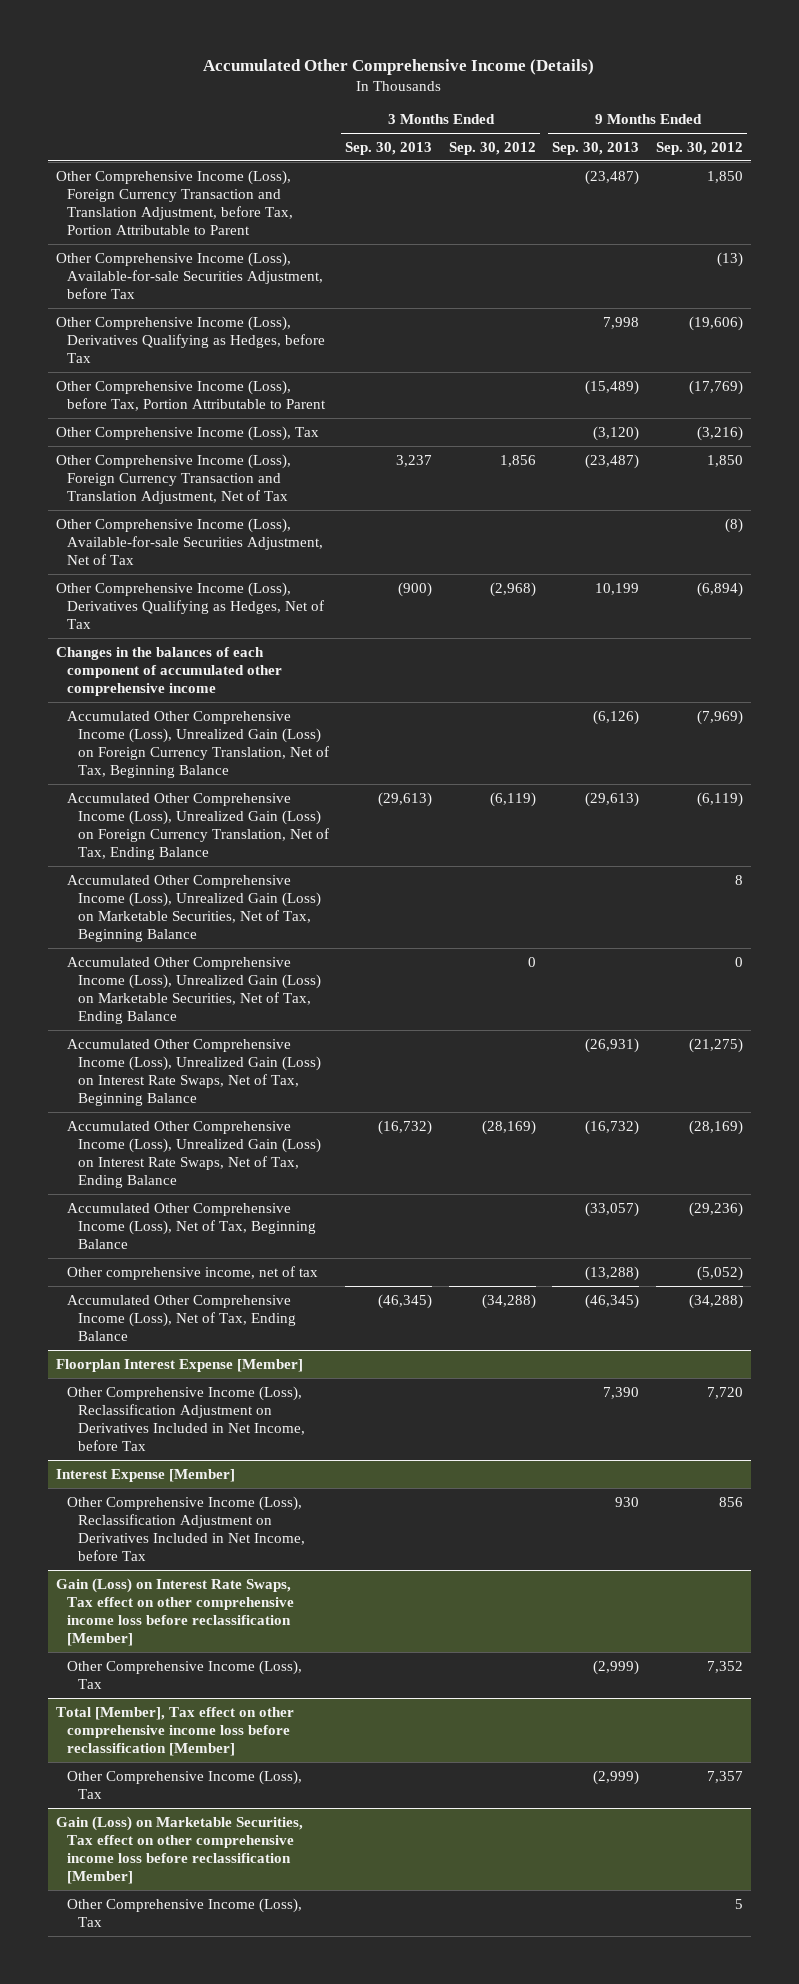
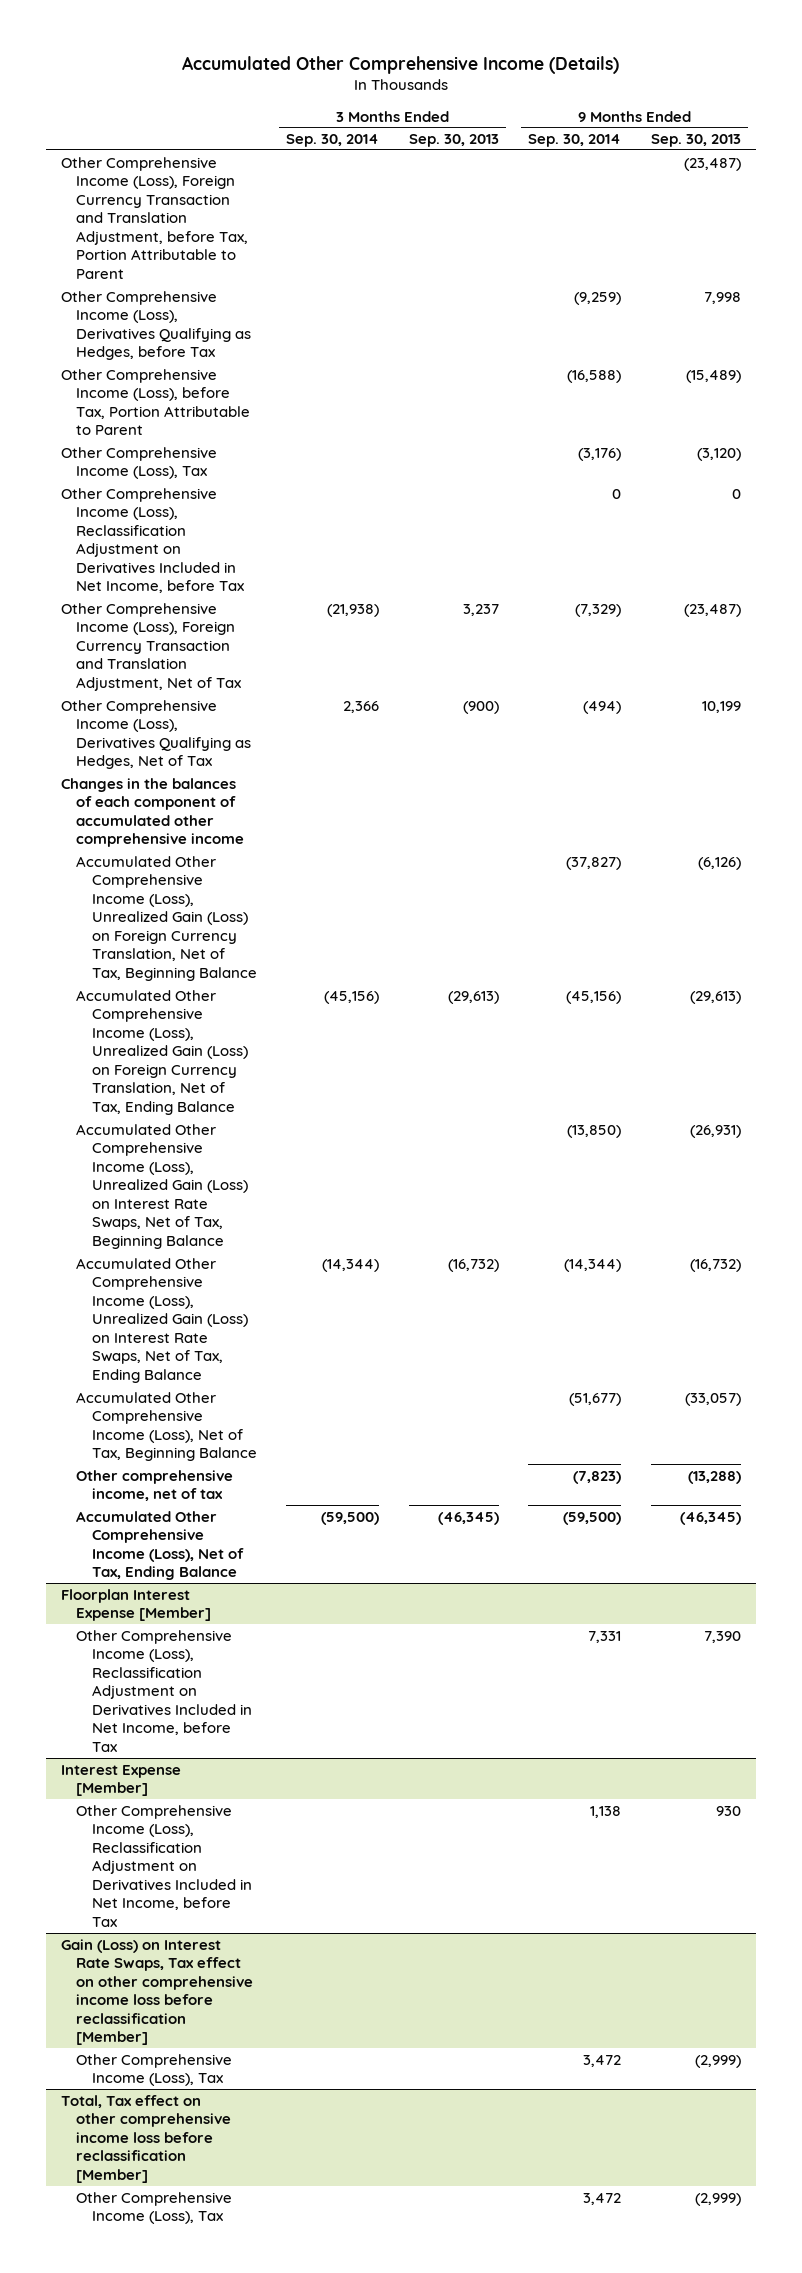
[448,141,536,155] Sep. 30, 2012 -> none
[655,141,743,155] Sep. 30, 2012 -> none
none -> [286,134,380,148] Sep. 30, 2014
none -> [528,134,622,148] Sep. 30, 2014
[55,251,323,299] Other Comprehensive Income (Loss), Available-for-sale Securities Adjustment, before Tax -> none
none -> [61,487,245,594] Other Comprehensive Income (Loss), Reclassification Adjustment on Derivatives Included in Net Income, before Tax
[55,517,323,565] Other Comprehensive Income (Loss), Available-for-sale Securities Adjustment, Net of Tax -> none
[66,874,321,943] Accumulated Other Comprehensive Income (Loss), Unrealized Gain (Loss) on Marketable Securities, Net of Tax, Beginning Balance -> none
[66,956,321,1025] Accumulated Other Comprehensive Income (Loss), Unrealized Gain (Loss) on Marketable Securities, Net of Tax, Ending Balance -> none
[55,1706,294,1756] Total [Member], Tax effect on other comprehensive income loss before reclassification [Member] -> [61,2094,232,2183] Total, Tax effect on other comprehensive income loss before reclassification [Member]
[55,1815,303,1885] Gain (Loss) on Marketable Securities, Tax effect on other comprehensive income loss before reclassification [Member] -> none
[66,1897,302,1927] Other Comprehensive Income (Loss), Tax -> none

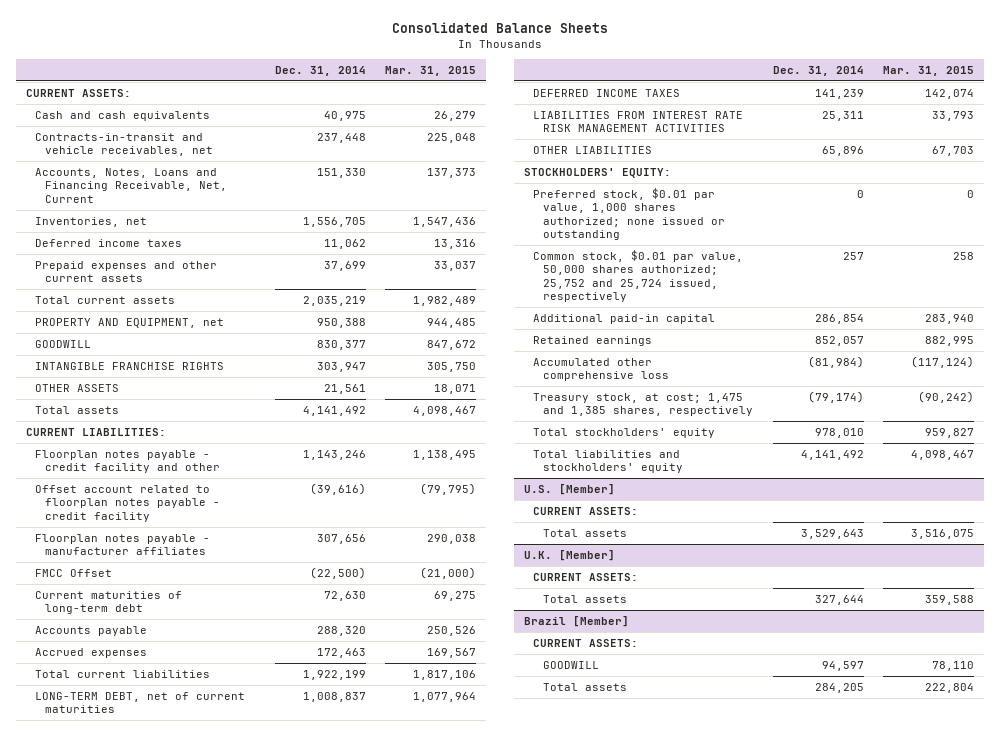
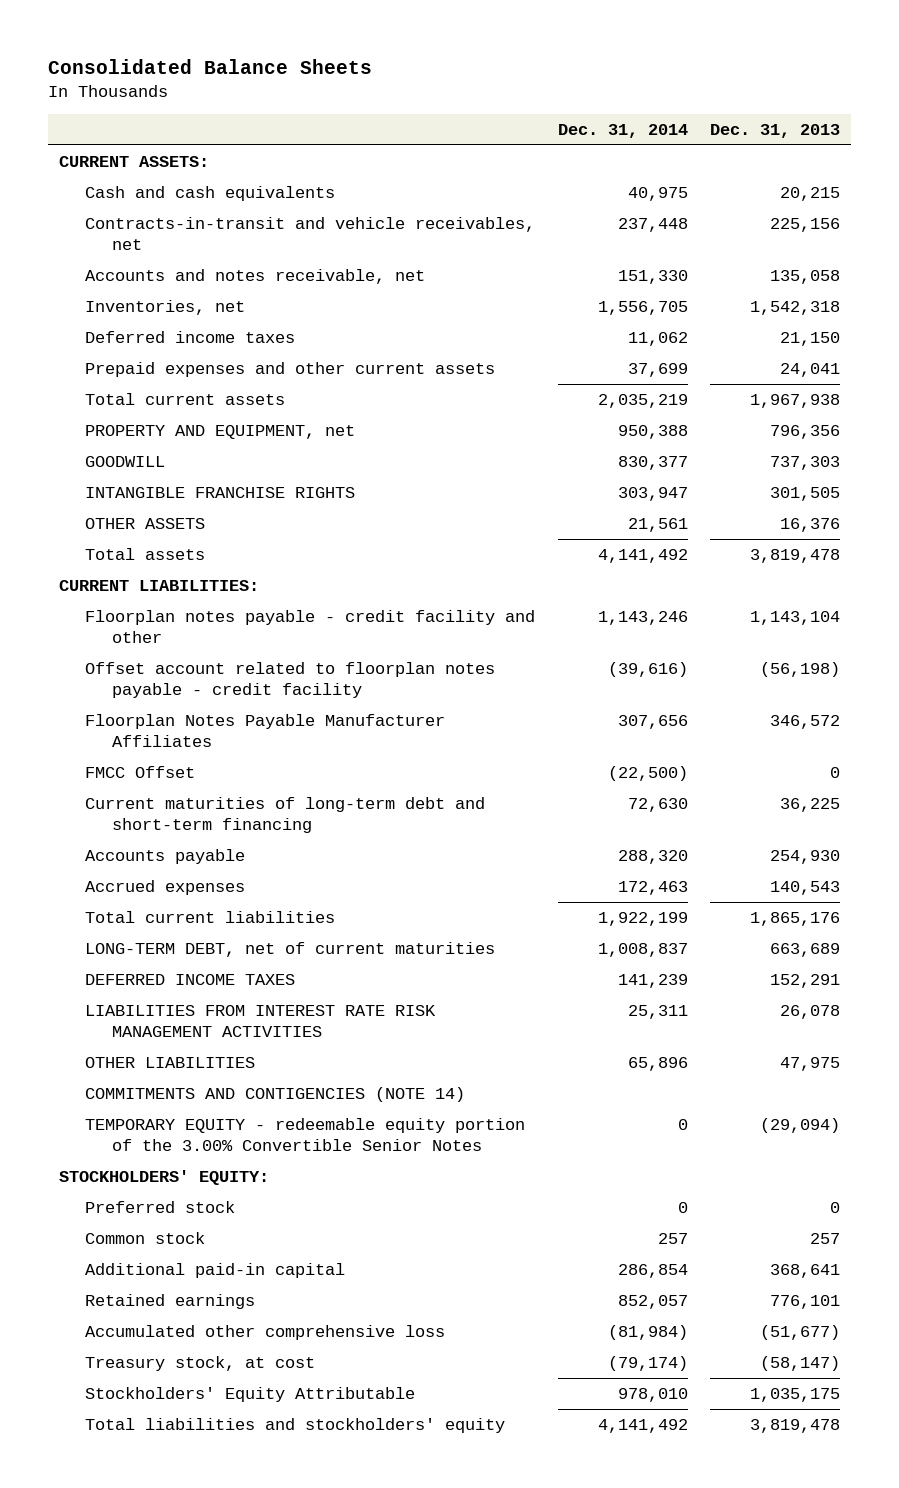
[385,65,477,76] Mar. 31, 2015 -> none
none -> [709,124,840,139] Dec. 31, 2013
[35,167,227,203] Accounts, Notes, Loans and Financing Receivable, Net, Current -> [85,268,426,284] Accounts and notes receivable, net
[35,533,211,556] Floorplan notes payable - manufacturer affiliates -> [85,713,446,747] Floorplan Notes Payable Manufacturer Affiliates
[35,590,183,615] Current maturities of long-term debt -> [85,796,486,833] Current maturities of long-term debt and short-term financing
none -> [85,1086,466,1102] COMMITMENTS AND CONTIGENCIES (NOTE 14)
none -> [85,1117,526,1151] TEMPORARY EQUITY - redeemable equity portion of the 3.00% Convertible Senior Notes
[533,187,725,241] Preferred stock, $0.01 par value, 1,000 shares authorized; none issued or outstanding -> [85,1200,236,1213] Preferred stock
[533,249,744,303] Common stock, $0.01 par value, 50,000 shares authorized; 25,752 and 25,724 issued, respectively -> [85,1231,206,1244] Common stock
[533,392,753,417] Treasury stock, at cost; 1,475 and 1,385 shares, respectively -> [85,1355,316,1371] Treasury stock, at cost
[533,427,716,438] Total stockholders' equity -> [85,1386,416,1402] Stockholders' Equity Attributable
[523,483,615,495] U.S. [Member] -> none
[533,506,639,515] CURRENT ASSETS: -> none
[542,528,627,537] Total assets -> none
[523,549,615,561] U.K. [Member] -> none
[533,572,639,581] CURRENT ASSETS: -> none
[542,594,627,603] Total assets -> none
[523,615,629,627] Brazil [Member] -> none
[533,638,639,647] CURRENT ASSETS: -> none
[542,660,599,669] GOODWILL -> none
[542,682,627,691] Total assets -> none

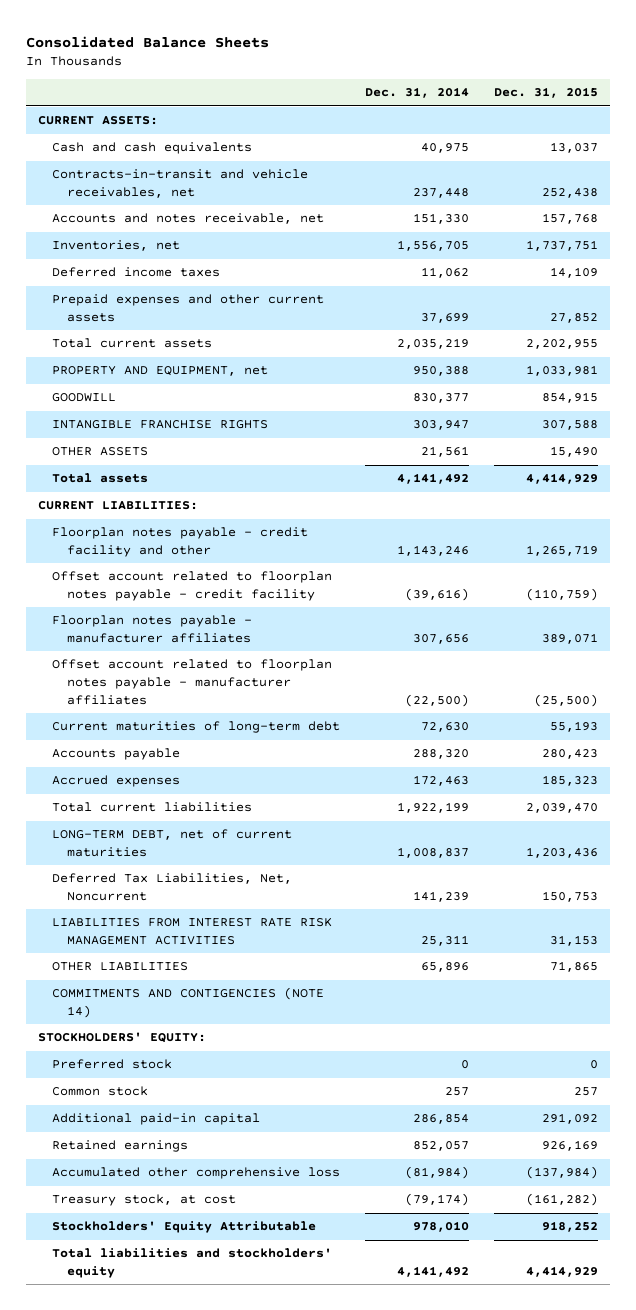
[709,124,840,139] Dec. 31, 2013 -> none
none -> [493,87,598,99] Dec. 31, 2015
[85,713,446,747] Floorplan Notes Payable Manufacturer Affiliates -> [52,615,253,643] Floorplan notes payable - manufacturer affiliates
[85,765,196,778] FMCC Offset -> [52,659,333,705] Offset account related to floorplan notes payable - manufacturer affiliates
[85,796,486,833] Current maturities of long-term debt and short-term financing -> [52,721,341,734] Current maturities of long-term debt
[85,973,296,985] DEFERRED INCOME TAXES -> [52,873,293,901] Deferred Tax Liabilities, Net, Noncurrent
[85,1117,526,1151] TEMPORARY EQUITY - redeemable equity portion of the 3.00% Convertible Senior Notes -> none

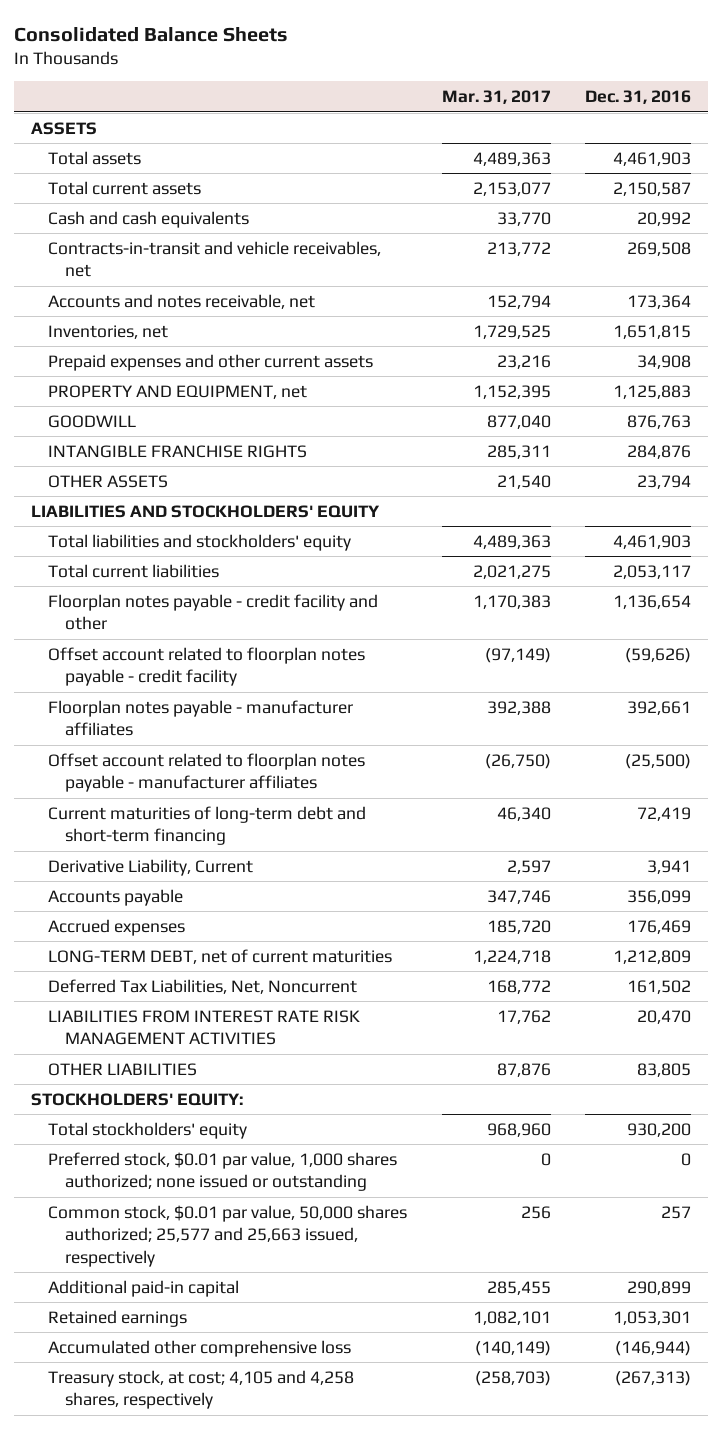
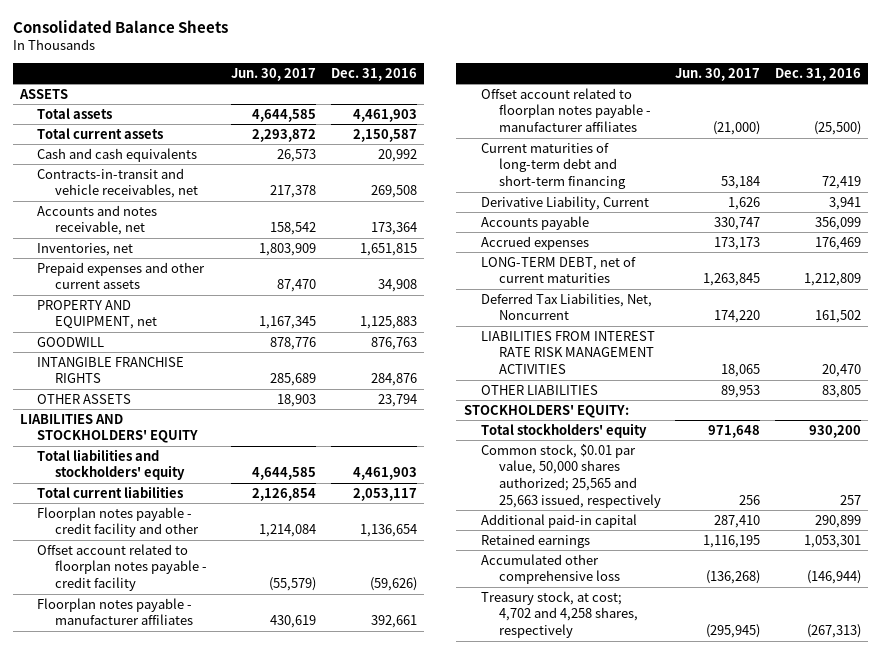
[441,90,551,105] Mar. 31, 2017 -> none
none -> [231,67,317,81] Jun. 30, 2017
[48,1151,398,1192] Preferred stock, $0.01 par value, 1,000 shares authorized; none issued or outstanding -> none
[48,1204,408,1267] Common stock, $0.01 par value, 50,000 shares authorized; 25,577 and 25,663 issued, respectively -> [481,443,661,508] Common stock, $0.01 par value, 50,000 shares authorized; 25,565 and 25,663 issued, respectively
[48,1369,355,1410] Treasury stock, at cost; 4,105 and 4,258 shares, respectively -> [481,590,638,639] Treasury stock, at cost; 4,702 and 4,258 shares, respectively

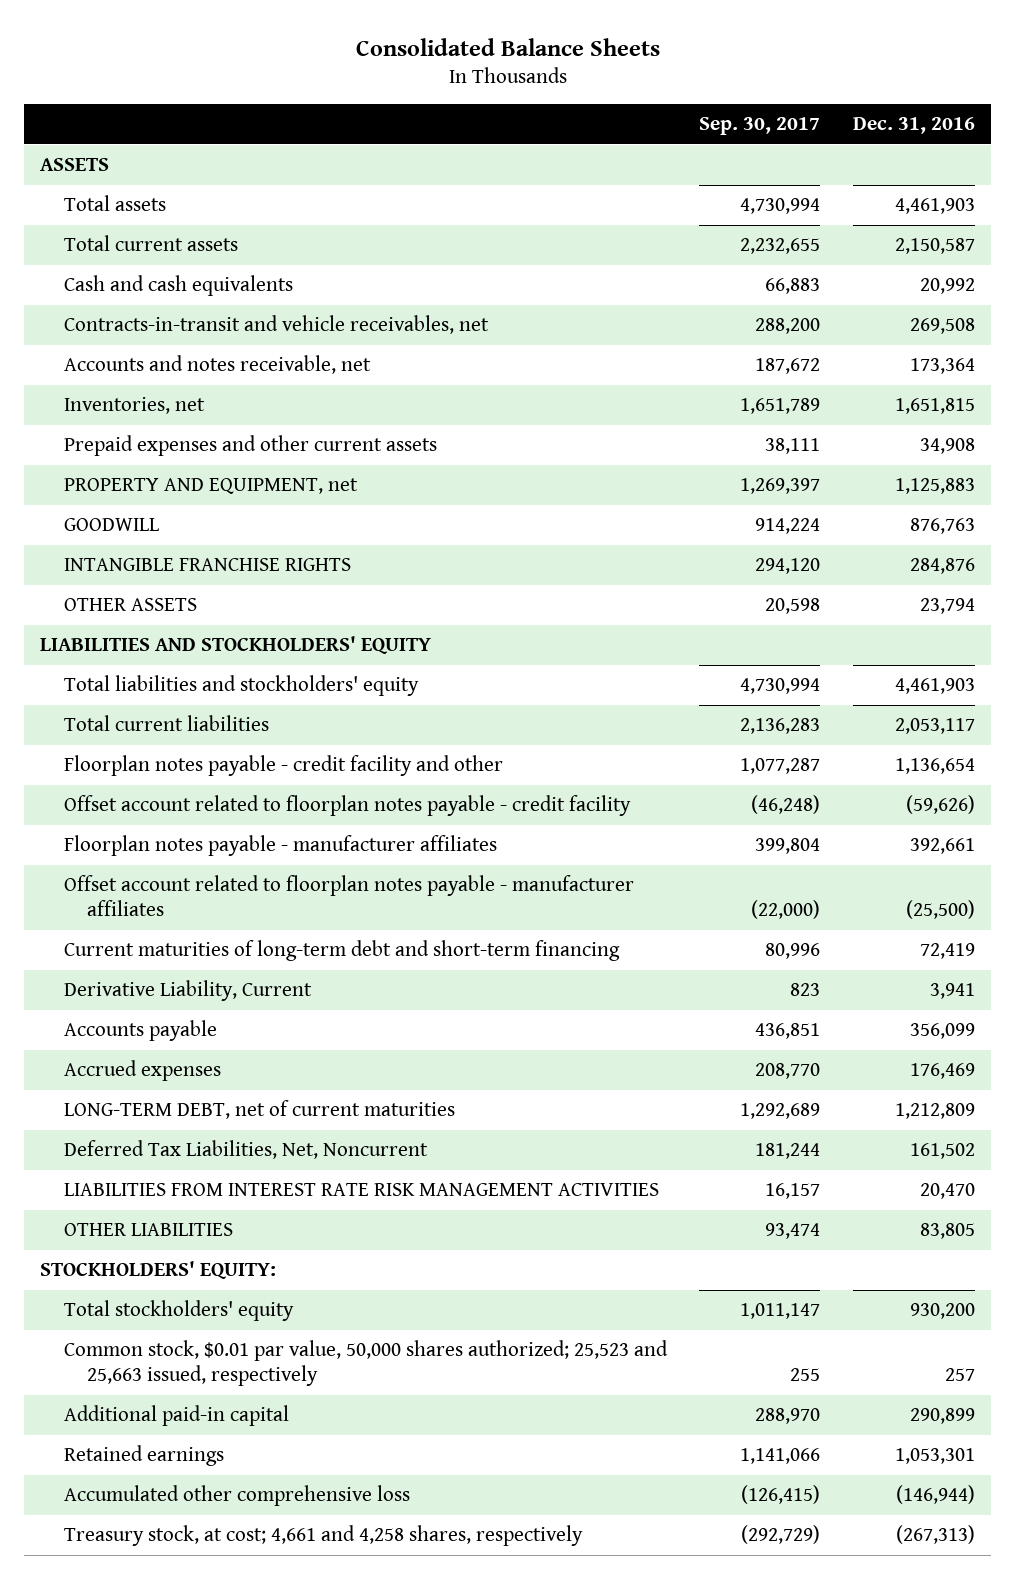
[231,67,317,81] Jun. 30, 2017 -> none
none -> [699,117,821,136] Sep. 30, 2017
[481,443,661,508] Common stock, $0.01 par value, 50,000 shares authorized; 25,565 and 25,663 issued, respectively -> [63,1340,668,1387] Common stock, $0.01 par value, 50,000 shares authorized; 25,523 and 25,663 issued, respectively
[481,590,638,639] Treasury stock, at cost; 4,702 and 4,258 shares, respectively -> [63,1525,583,1547] Treasury stock, at cost; 4,661 and 4,258 shares, respectively

